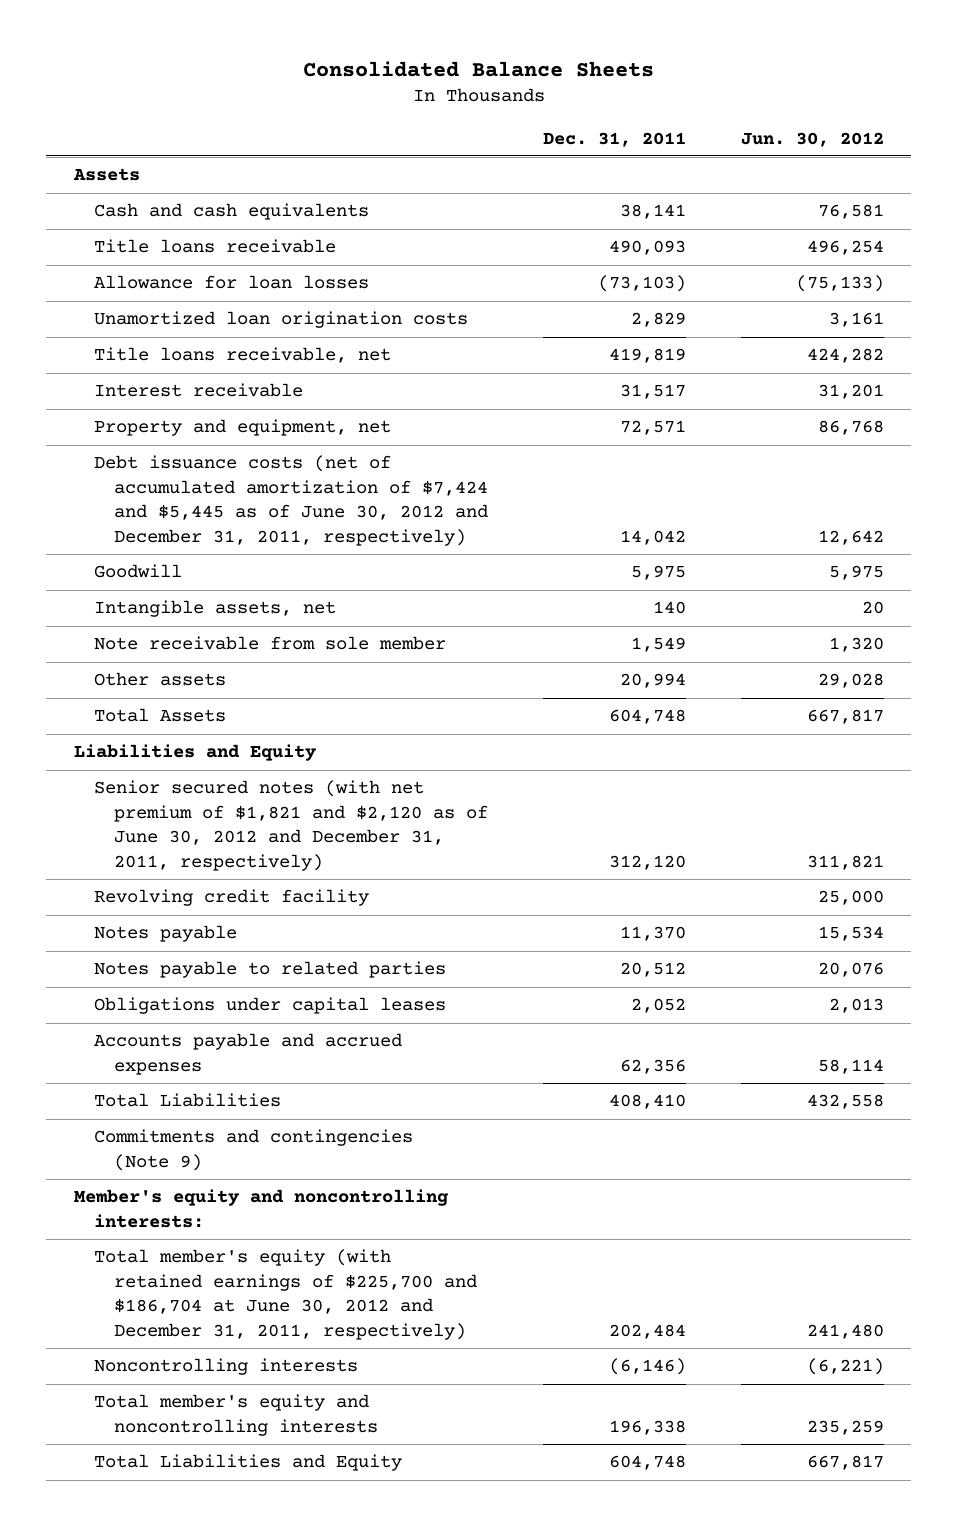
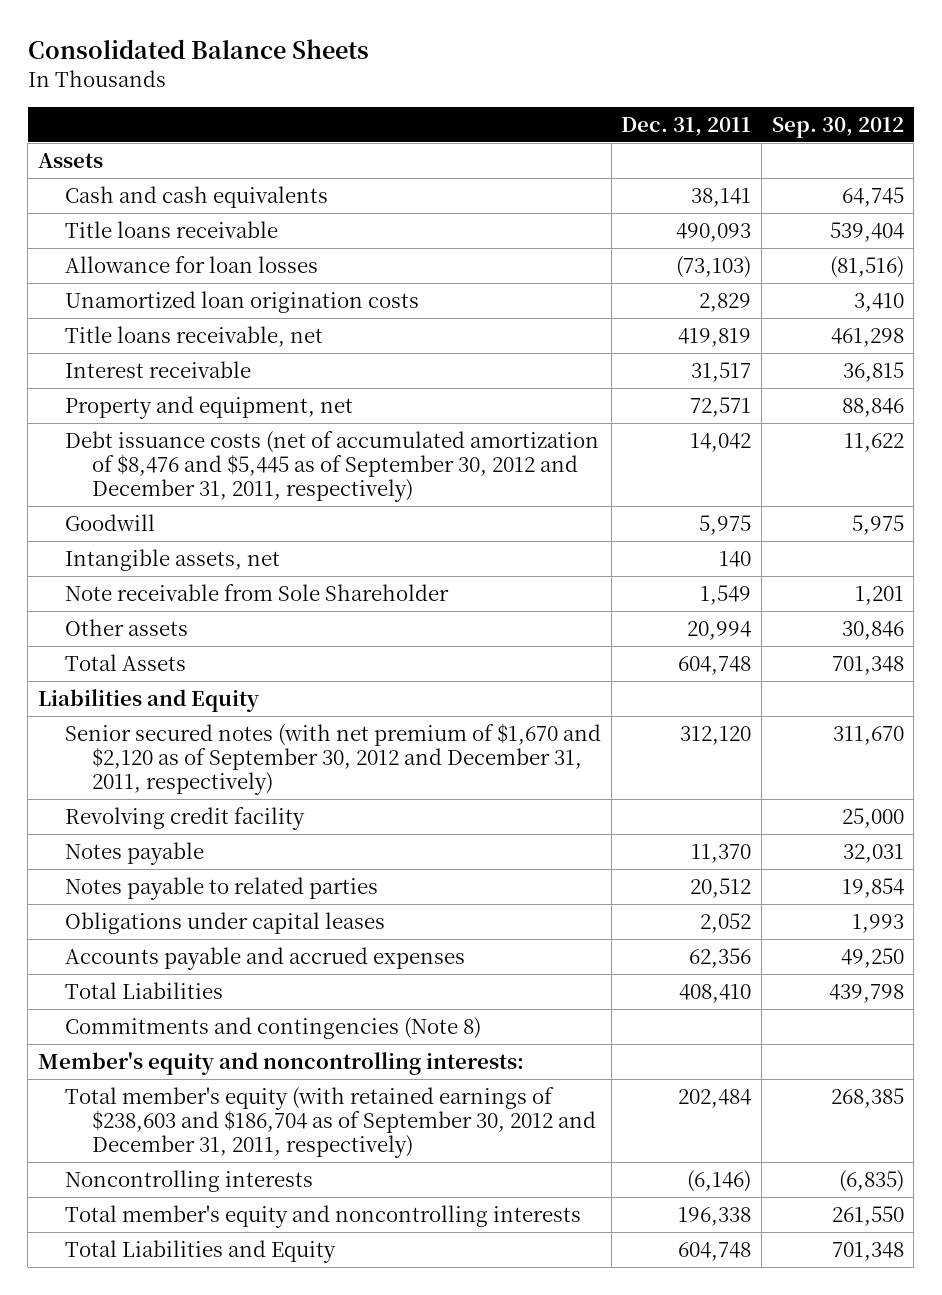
[740,131,884,147] Jun. 30, 2012 -> none
none -> [771,116,904,138] Sep. 30, 2012
[93,455,488,546] Debt issuance costs (net of accumulated amortization of $7,424 and $5,445 as of June 30, 2012 and December 31, 2011, respectively) -> [65,430,600,503] Debt issuance costs (net of accumulated amortization of $8,476 and $5,445 as of September 30, 2012 and December 31, 2011, respectively)
[93,636,446,651] Note receivable from sole member -> [65,583,450,601] Note receivable from Sole Shareholder
[93,780,488,871] Senior secured notes (with net premium of $1,821 and $2,120 as of June 30, 2012 and December 31, 2011, respectively) -> [65,722,602,796] Senior secured notes (with net premium of $1,670 and $2,120 as of September 30, 2012 and December 31, 2011, respectively)
[93,1129,413,1171] Commitments and contingencies (Note 9) -> [65,1016,482,1039] Commitments and contingencies (Note 8)
[93,1249,477,1340] Total member's equity (with retained earnings of $225,700 and $186,704 at June 30, 2012 and December 31, 2011, respectively) -> [65,1086,597,1159] Total member's equity (with retained earnings of $238,603 and $186,704 as of September 30, 2012 and December 31, 2011, respectively)

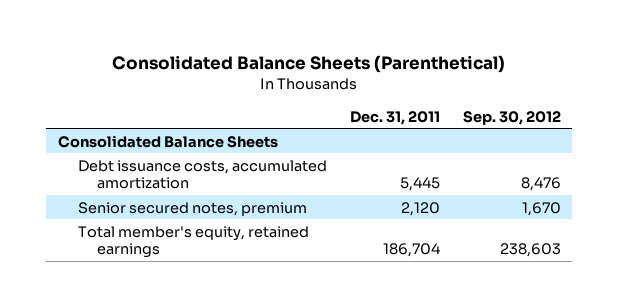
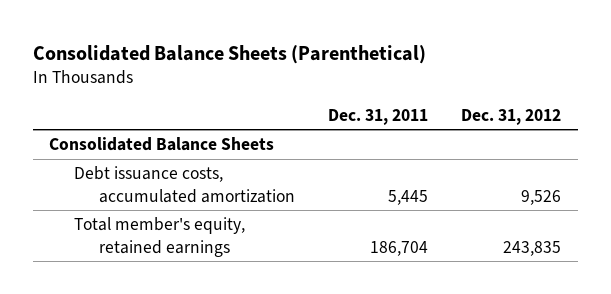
[462,110,561,125] Sep. 30, 2012 -> none
none -> [461,108,562,125] Dec. 31, 2012
[77,201,307,216] Senior secured notes, premium -> none

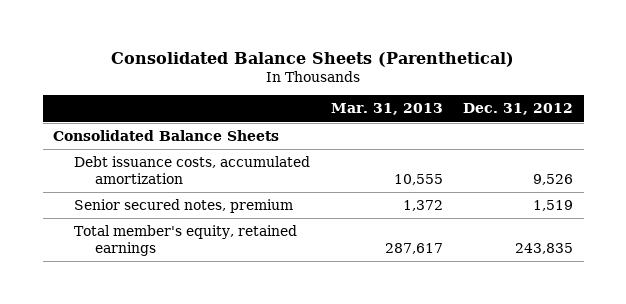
[327,108,428,125] Dec. 31, 2011 -> none
none -> [330,103,443,116] Mar. 31, 2013
none -> [74,199,294,214] Senior secured notes, premium

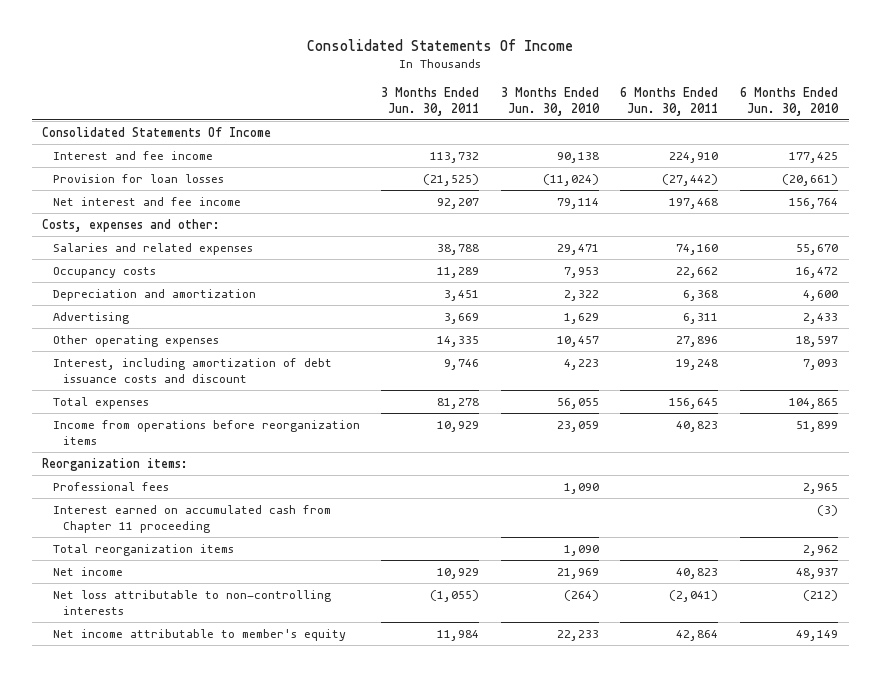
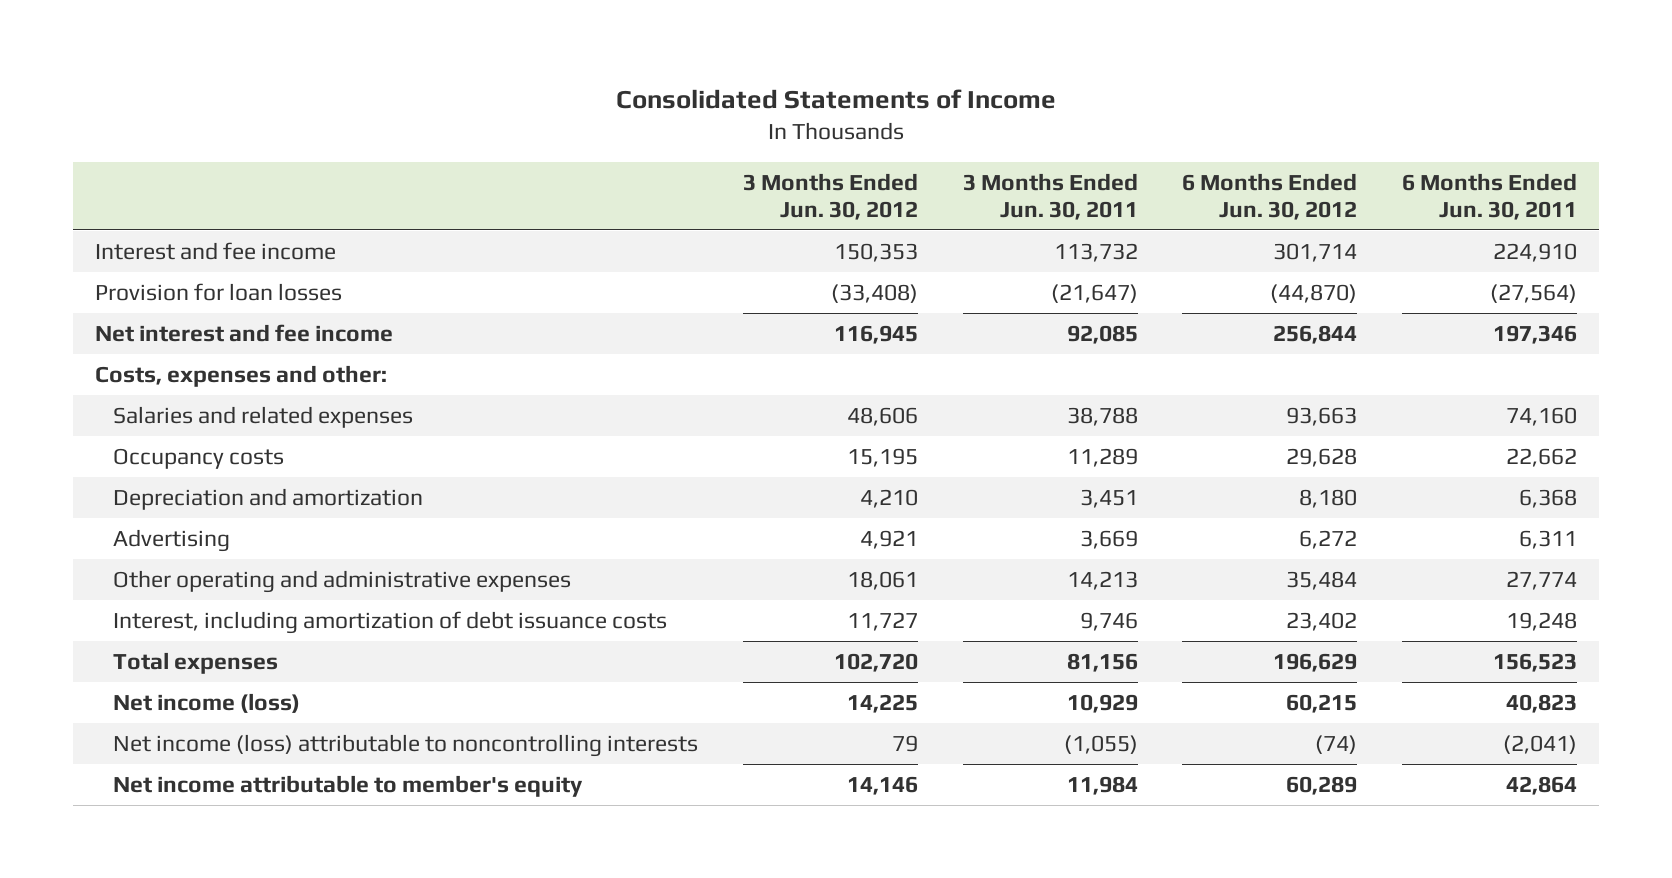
[307,39,574,52] Consolidated Statements Of Income -> [616,89,1057,110] Consolidated Statements of Income
[500,86,600,116] 3 Months Ended Jun. 30, 2010 -> none
[739,86,839,116] 6 Months Ended Jun. 30, 2010 -> none
none -> [742,173,918,220] 3 Months Ended Jun. 30, 2012
none -> [1182,173,1358,220] 6 Months Ended Jun. 30, 2012
[42,126,272,137] Consolidated Statements Of Income -> none
[423,173,480,186] (21,525) -> [1050,284,1138,304] (21,647)
[662,173,719,186] (27,442) -> [1489,284,1577,304] (27,564)
[437,197,480,209] 92,207 -> [1066,325,1138,345] 92,085
[669,197,719,209] 197,468 -> [1492,325,1577,345] 197,346
[52,419,360,445] Income from operations before reorganization items -> none
[42,457,189,471] Reorganization items: -> none
[52,481,169,491] Professional fees -> none
[52,504,331,533] Interest earned on accumulated cash from Chapter 11 proceeding -> none
[52,543,234,556] Total reorganization items -> none
[52,334,219,347] Other operating expenses -> [113,570,572,594] Other operating and administrative expenses
[437,335,480,347] 14,335 -> [1066,571,1138,591] 14,213
[676,335,719,347] 27,896 -> [1505,571,1577,591] 27,774
[52,357,332,383] Interest, including amortization of debt issuance costs and discount -> [113,611,668,635] Interest, including amortization of debt issuance costs
[437,397,480,409] 81,278 -> [1066,653,1138,673] 81,156
[669,397,719,409] 156,645 -> [1492,653,1577,673] 156,523
[52,566,123,576] Net income -> [113,693,301,714] Net income (loss)
[52,589,331,615] Net loss attributable to non-controlling interests -> [113,734,699,758] Net income (loss) attributable to noncontrolling interests

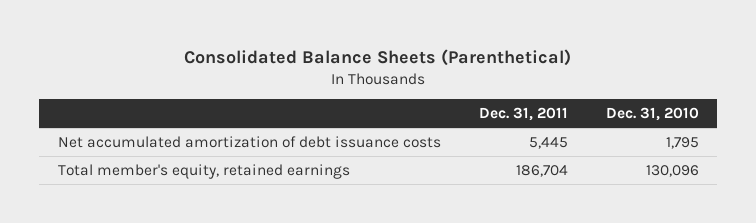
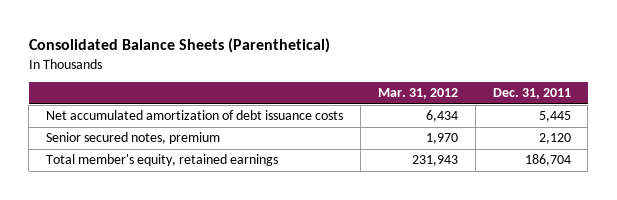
[605,107,699,122] Dec. 31, 2010 -> none
none -> [377,88,458,100] Mar. 31, 2012
none -> [46,132,221,145] Senior secured notes, premium

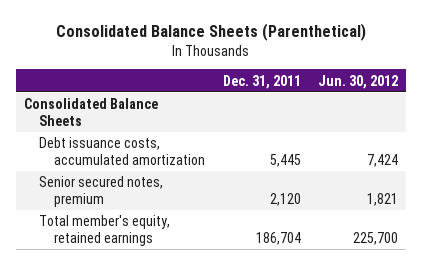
[377,88,458,100] Mar. 31, 2012 -> none
none -> [317,74,398,89] Jun. 30, 2012
none -> [24,98,159,126] Consolidated Balance Sheets
[46,110,344,121] Net accumulated amortization of debt issuance costs -> [39,137,206,165] Debt issuance costs, accumulated amortization

